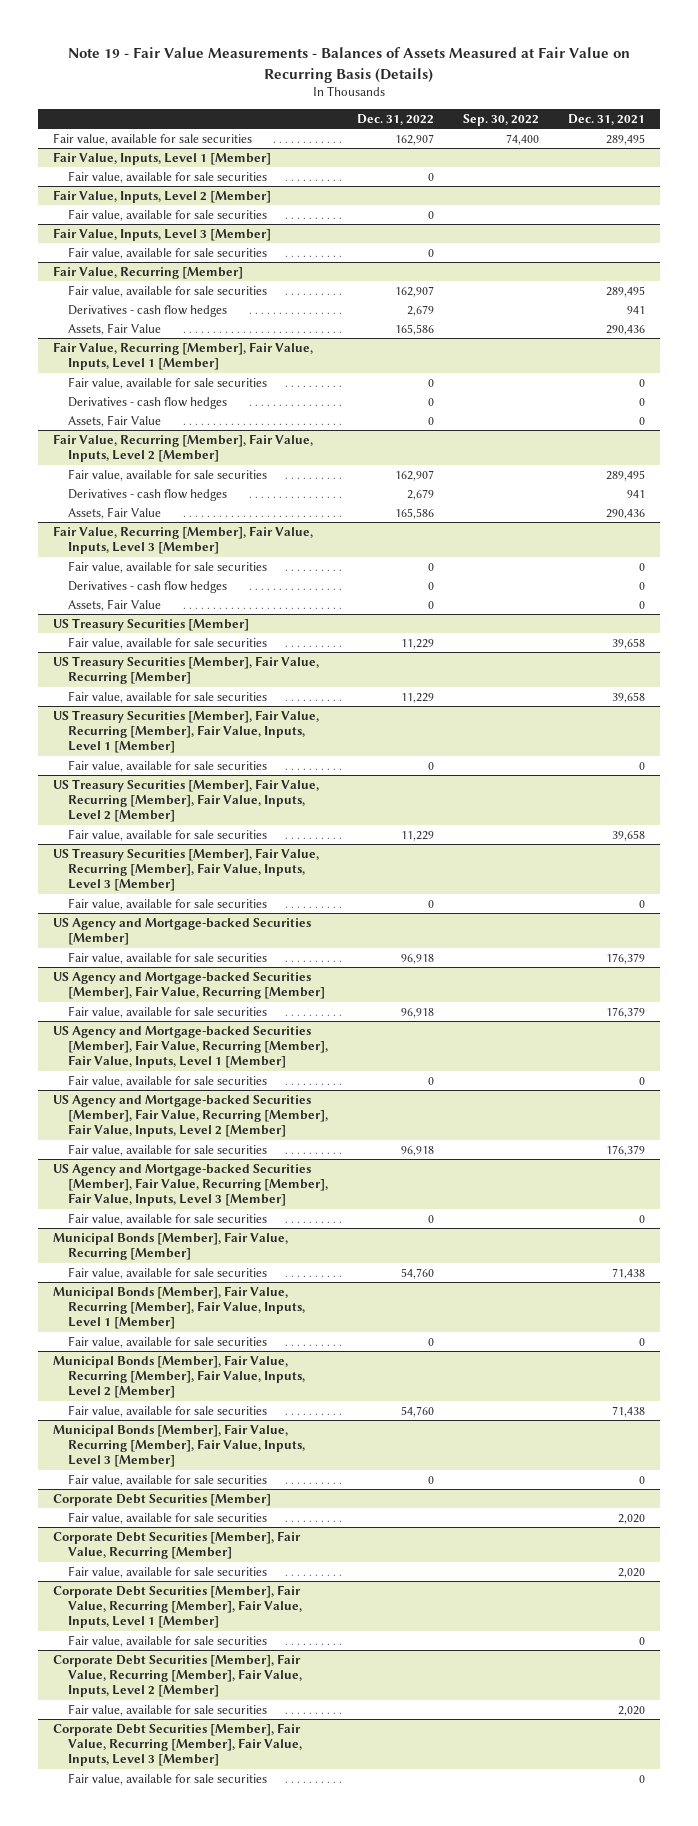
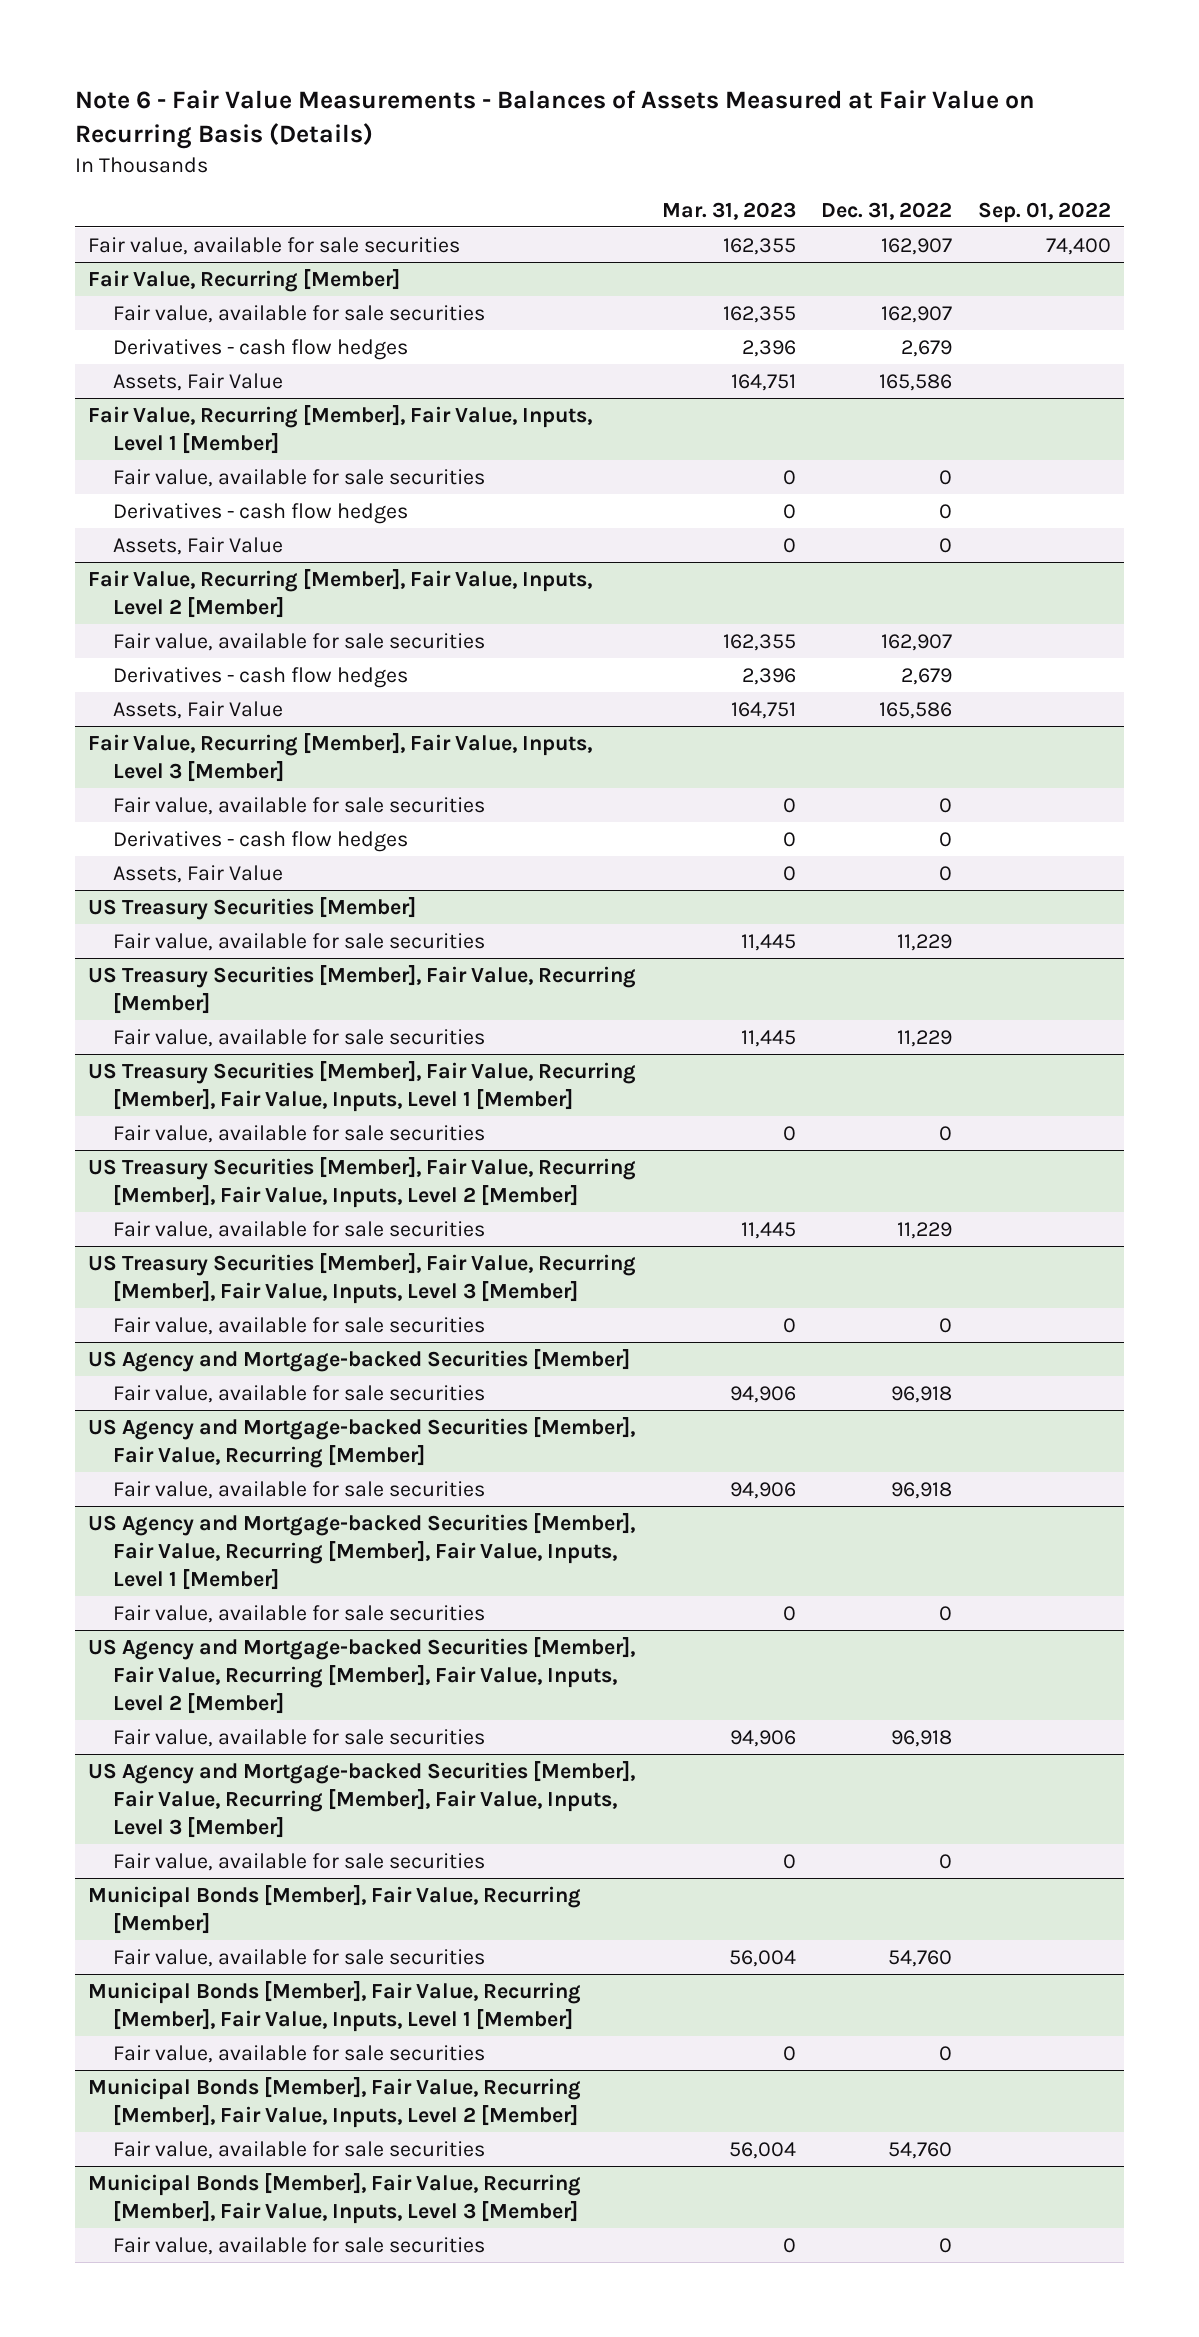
[67,47,630,83] Note 19 - Fair Value Measurements - Balances of Assets Measured at Fair Value on Recurring Basis (Details) -> [74,90,1035,150] Note 6 - Fair Value Measurements - Balances of Assets Measured at Fair Value on Recurring Basis (Details)
[462,113,539,126] Sep. 30, 2022 -> none
[567,113,645,125] Dec. 31, 2021 -> none
none -> [661,201,796,220] Mar. 31, 2023
none -> [978,201,1112,223] Sep. 01, 2022
[52,151,271,165] Fair Value, Inputs, Level 1 [Member] -> none
[67,170,267,183] Fair value, available for sale securities -> none
[52,189,271,203] Fair Value, Inputs, Level 2 [Member] -> none
[67,208,267,221] Fair value, available for sale securities -> none
[52,227,271,241] Fair Value, Inputs, Level 3 [Member] -> none
[67,246,267,259] Fair value, available for sale securities -> none
[52,1493,271,1506] Corporate Debt Securities [Member] -> none
[67,1511,267,1524] Fair value, available for sale securities -> none
[52,1530,301,1560] Corporate Debt Securities [Member], Fair Value, Recurring [Member] -> none
[67,1565,267,1578] Fair value, available for sale securities -> none
[52,1584,302,1629] Corporate Debt Securities [Member], Fair Value, Recurring [Member], Fair Value, Inputs, Level 1 [Member] -> none
[67,1634,267,1647] Fair value, available for sale securities -> none
[52,1653,302,1698] Corporate Debt Securities [Member], Fair Value, Recurring [Member], Fair Value, Inputs, Level 2 [Member] -> none
[67,1703,267,1716] Fair value, available for sale securities -> none
[52,1722,302,1767] Corporate Debt Securities [Member], Fair Value, Recurring [Member], Fair Value, Inputs, Level 3 [Member] -> none
[67,1772,267,1785] Fair value, available for sale securities -> none

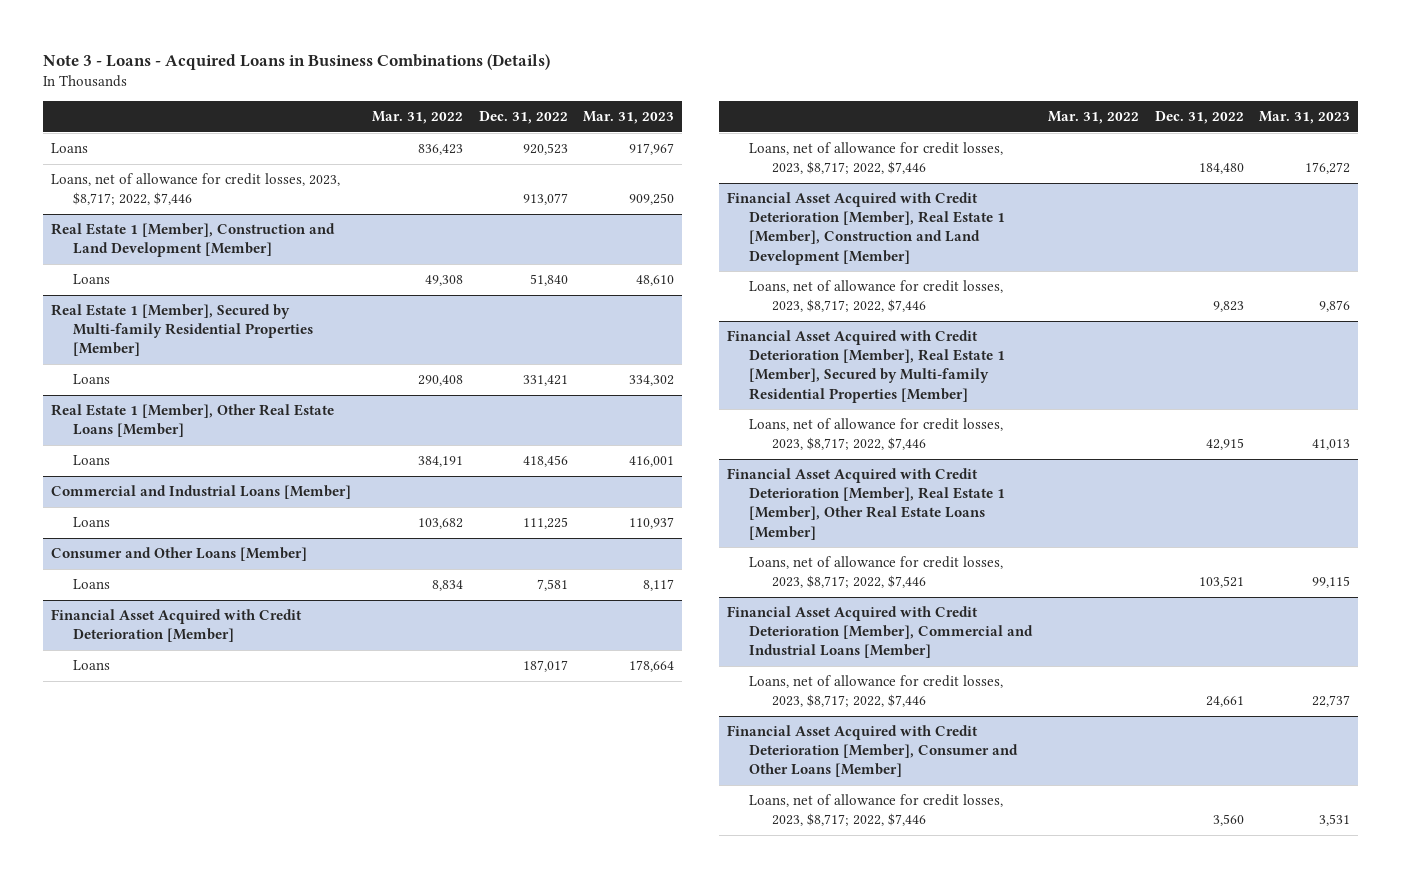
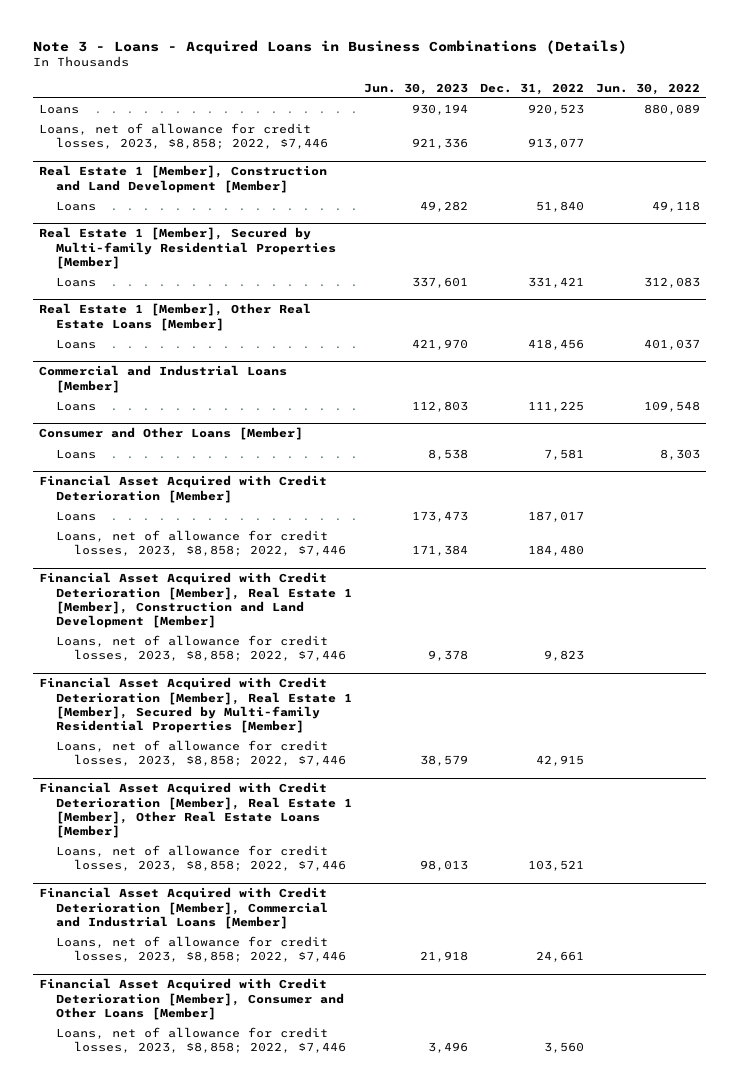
[372,111,464,125] Mar. 31, 2022 -> none
[583,111,675,125] Mar. 31, 2023 -> none
none -> [364,82,469,95] Jun. 30, 2023
none -> [595,82,700,95] Jun. 30, 2022
[51,173,341,206] Loans, net of allowance for credit losses, 2023, $8,717; 2022, $7,446 -> [38,123,329,150] Loans, net of allowance for credit losses, 2023, $8,858; 2022, $7,446
[749,142,1004,175] Loans, net of allowance for credit losses, 2023, $8,717; 2022, $7,446 -> [56,530,346,557] Loans, net of allowance for credit losses, 2023, $8,858; 2022, $7,446
[749,280,1004,313] Loans, net of allowance for credit losses, 2023, $8,717; 2022, $7,446 -> [56,635,346,662] Loans, net of allowance for credit losses, 2023, $8,858; 2022, $7,446
[749,418,1004,451] Loans, net of allowance for credit losses, 2023, $8,717; 2022, $7,446 -> [56,740,346,767] Loans, net of allowance for credit losses, 2023, $8,858; 2022, $7,446
[749,556,1004,589] Loans, net of allowance for credit losses, 2023, $8,717; 2022, $7,446 -> [56,845,346,872] Loans, net of allowance for credit losses, 2023, $8,858; 2022, $7,446
[749,675,1004,708] Loans, net of allowance for credit losses, 2023, $8,717; 2022, $7,446 -> [56,936,346,963] Loans, net of allowance for credit losses, 2023, $8,858; 2022, $7,446
[749,794,1004,827] Loans, net of allowance for credit losses, 2023, $8,717; 2022, $7,446 -> [56,1027,346,1054] Loans, net of allowance for credit losses, 2023, $8,858; 2022, $7,446

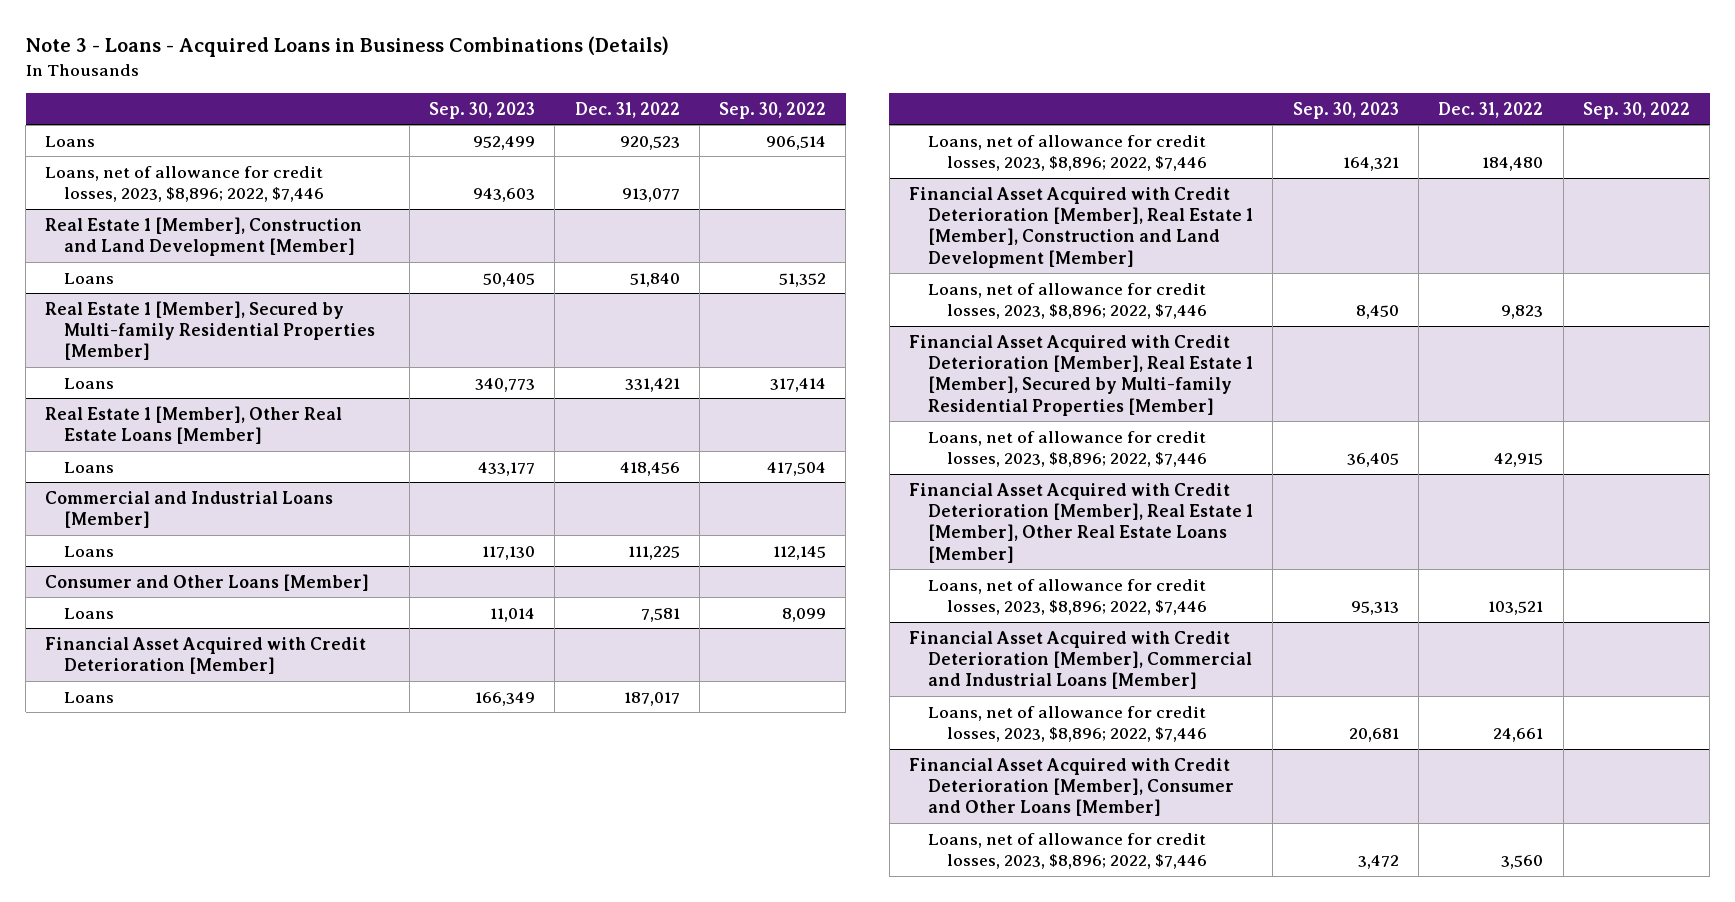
[364,82,469,95] Jun. 30, 2023 -> none
[595,82,700,95] Jun. 30, 2022 -> none
none -> [428,101,535,119] Sep. 30, 2023
none -> [719,101,827,119] Sep. 30, 2022
[38,123,329,150] Loans, net of allowance for credit losses, 2023, $8,858; 2022, $7,446 -> [45,165,325,202] Loans, net of allowance for credit losses, 2023, $8,896; 2022, $7,446
[56,530,346,557] Loans, net of allowance for credit losses, 2023, $8,858; 2022, $7,446 -> [928,134,1208,171] Loans, net of allowance for credit losses, 2023, $8,896; 2022, $7,446
[56,635,346,662] Loans, net of allowance for credit losses, 2023, $8,858; 2022, $7,446 -> [928,282,1208,319] Loans, net of allowance for credit losses, 2023, $8,896; 2022, $7,446
[56,740,346,767] Loans, net of allowance for credit losses, 2023, $8,858; 2022, $7,446 -> [928,430,1208,467] Loans, net of allowance for credit losses, 2023, $8,896; 2022, $7,446
[56,845,346,872] Loans, net of allowance for credit losses, 2023, $8,858; 2022, $7,446 -> [928,578,1208,615] Loans, net of allowance for credit losses, 2023, $8,896; 2022, $7,446
[56,936,346,963] Loans, net of allowance for credit losses, 2023, $8,858; 2022, $7,446 -> [928,705,1208,742] Loans, net of allowance for credit losses, 2023, $8,896; 2022, $7,446
[56,1027,346,1054] Loans, net of allowance for credit losses, 2023, $8,858; 2022, $7,446 -> [928,832,1208,869] Loans, net of allowance for credit losses, 2023, $8,896; 2022, $7,446

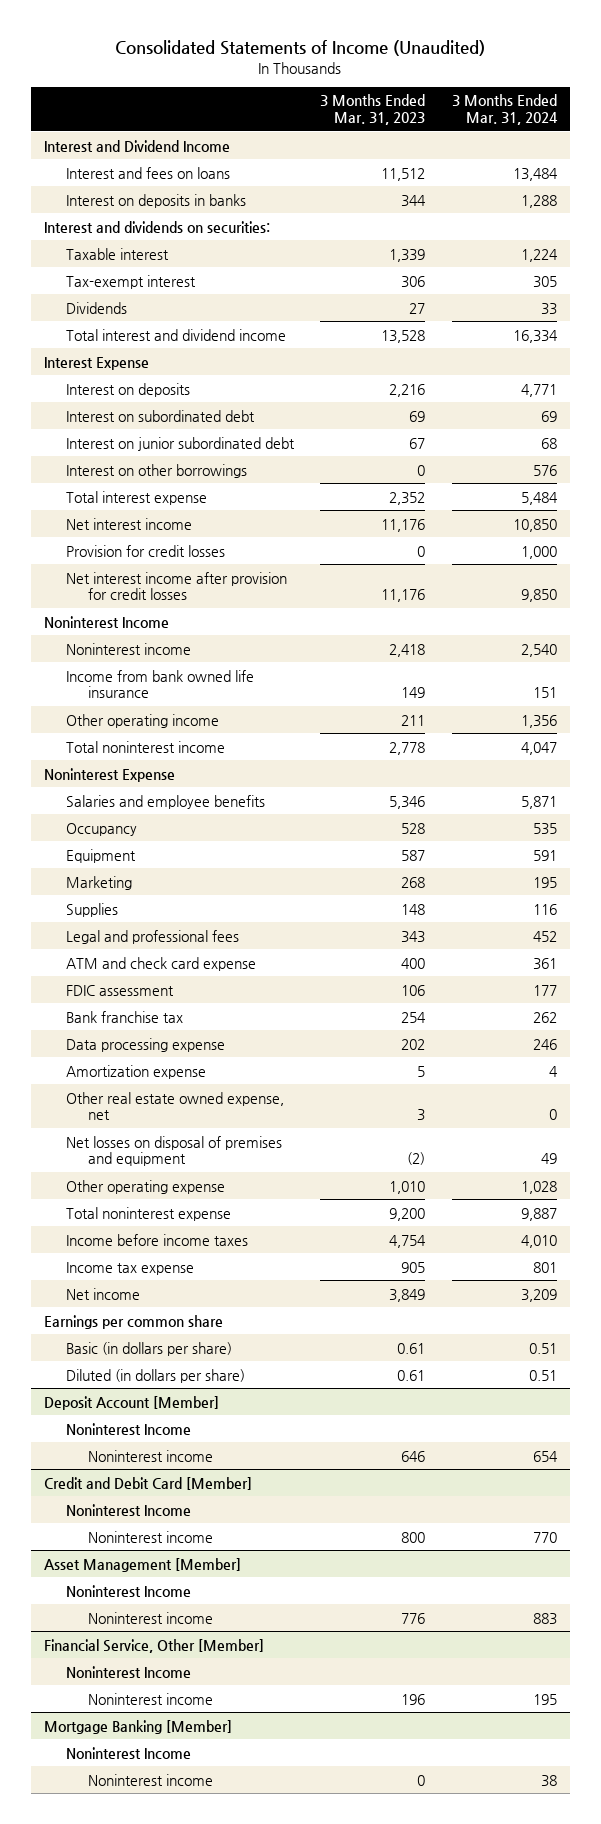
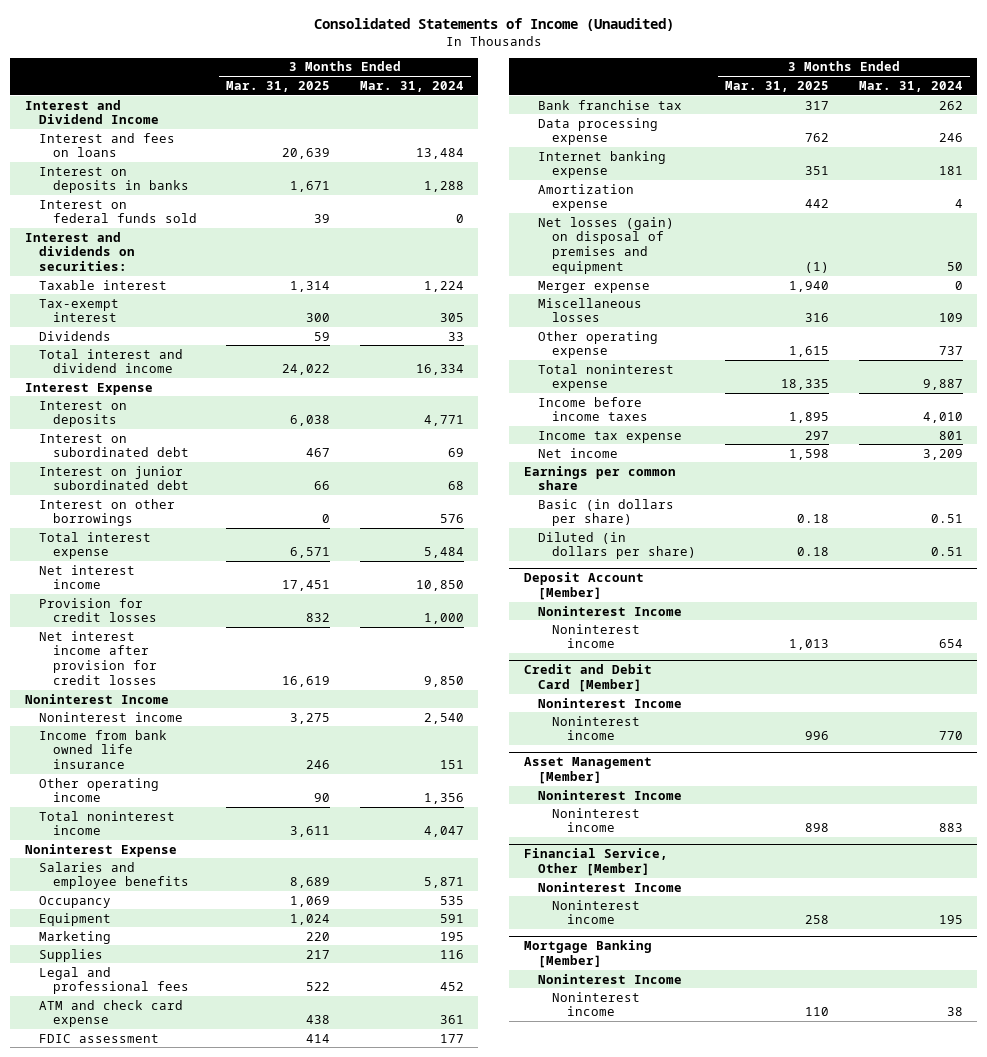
[320,94,426,125] 3 Months Ended Mar. 31, 2023 -> none
none -> [226,80,331,92] Mar. 31, 2025
none -> [38,199,198,224] Interest on federal funds sold
none -> [537,150,666,179] Internet banking expense
[66,1091,285,1121] Other real estate owned expense, net -> none
[66,1135,283,1167] Net losses on disposal of premises and equipment -> [537,216,674,275] Net losses (gain) on disposal of premises and equipment
[540,1153,557,1165] 49 -> [946,262,963,272] 50
none -> [537,280,650,293] Merger expense
none -> [537,297,642,323] Miscellaneous losses
[520,1180,557,1194] 1,028 -> [938,346,963,356] 737

